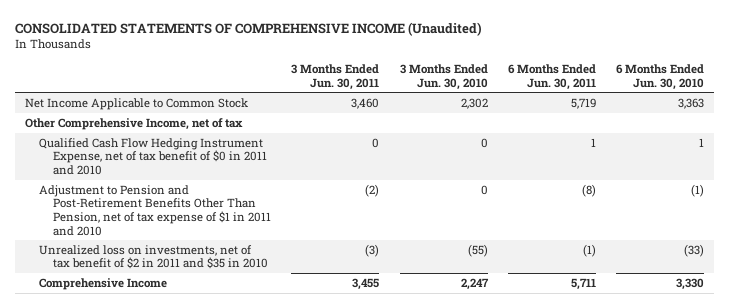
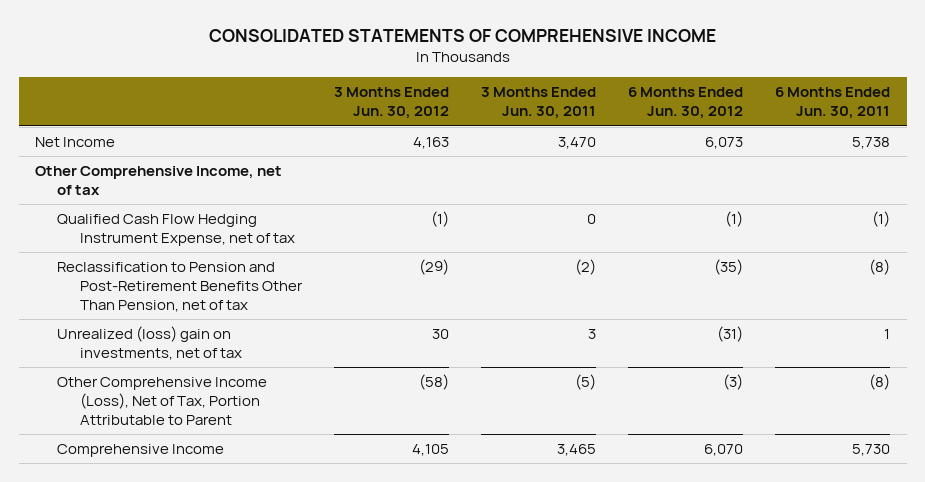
[15,21,483,36] CONSOLIDATED STATEMENTS OF COMPREHENSIVE INCOME (Unaudited) -> [208,28,716,42] CONSOLIDATED STATEMENTS OF COMPREHENSIVE INCOME
[399,63,488,90] 3 Months Ended Jun. 30, 2010 -> none
[616,63,705,90] 6 Months Ended Jun. 30, 2010 -> none
none -> [334,87,450,120] 3 Months Ended Jun. 30, 2012
none -> [628,87,744,120] 6 Months Ended Jun. 30, 2012
[25,97,249,110] Net Income Applicable to Common Stock -> none
none -> [34,137,115,148] Net Income
[39,137,268,176] Qualified Cash Flow Hedging Instrument Expense, net of tax benefit of $0 in 2011 and 2010 -> [57,214,296,247] Qualified Cash Flow Hedging Instrument Expense, net of tax
[590,137,596,147] 1 -> [872,211,891,228] (1)
[39,184,272,236] Adjustment to Pension and Post-Retirement Benefits Other Than Pension, net of tax expense of $1 in 2011 and 2010 -> [57,262,304,313] Reclassification to Pension and Post-Retirement Benefits Other Than Pension, net of tax
[39,244,269,270] Unrealized loss on investments, net of tax benefit of $2 in 2011 and $35 in 2010 -> [57,326,243,361] Unrealized (loss) gain on investments, net of tax
[365,243,380,257] (3) -> [588,329,597,340] 3
[582,243,596,257] (1) -> [884,329,891,340] 1
none -> [57,377,268,426] Other Comprehensive Income (Loss), Net of Tax, Portion Attributable to Parent
[352,277,380,290] 3,455 -> [557,444,597,457] 3,465
[570,277,596,290] 5,711 -> [852,444,891,457] 5,730

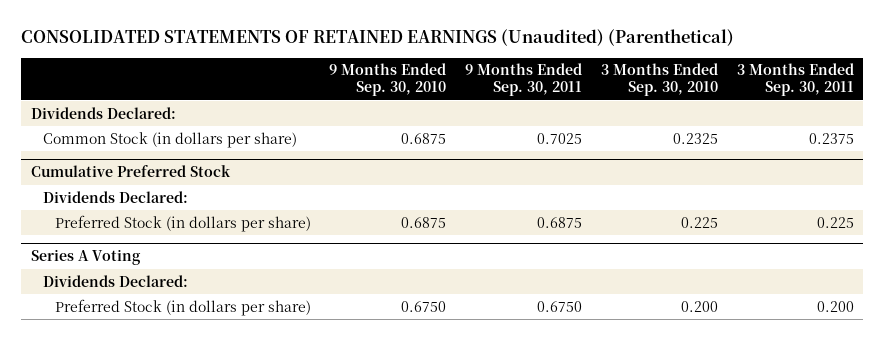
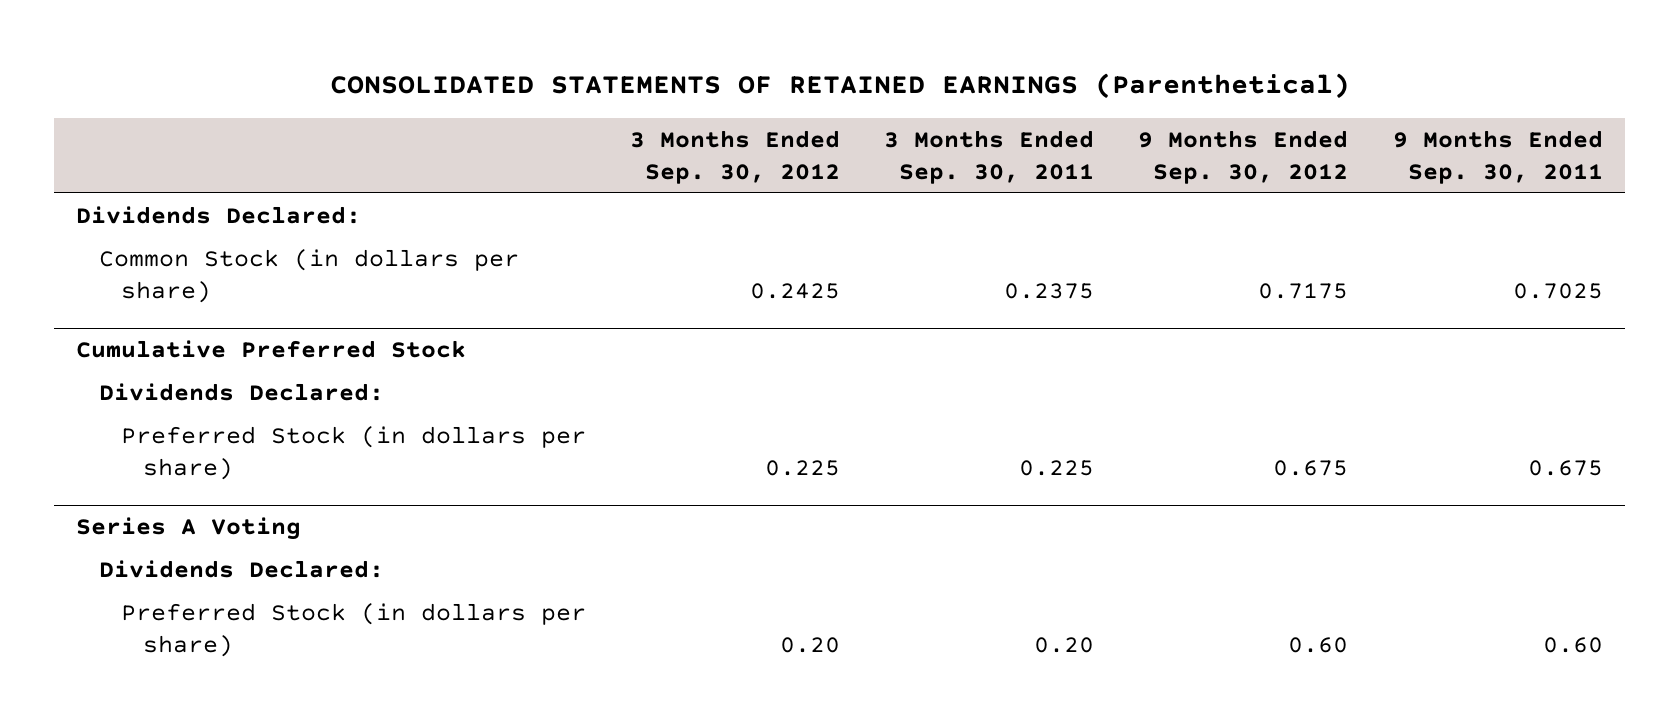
[21,29,735,47] CONSOLIDATED STATEMENTS OF RETAINED EARNINGS (Unaudited) (Parenthetical) -> [329,73,1350,100] CONSOLIDATED STATEMENTS OF RETAINED EARNINGS (Parenthetical)
[329,63,447,97] 9 Months Ended Sep. 30, 2010 -> none
[601,63,719,97] 3 Months Ended Sep. 30, 2010 -> none
none -> [629,129,840,184] 3 Months Ended Sep. 30, 2012
none -> [1138,129,1349,184] 9 Months Ended Sep. 30, 2012
[537,216,583,228] 0.6875 -> [1527,459,1603,476] 0.675
[537,300,583,312] 0.6750 -> [1542,636,1603,653] 0.60
[816,300,854,312] 0.200 -> [1034,636,1095,653] 0.20

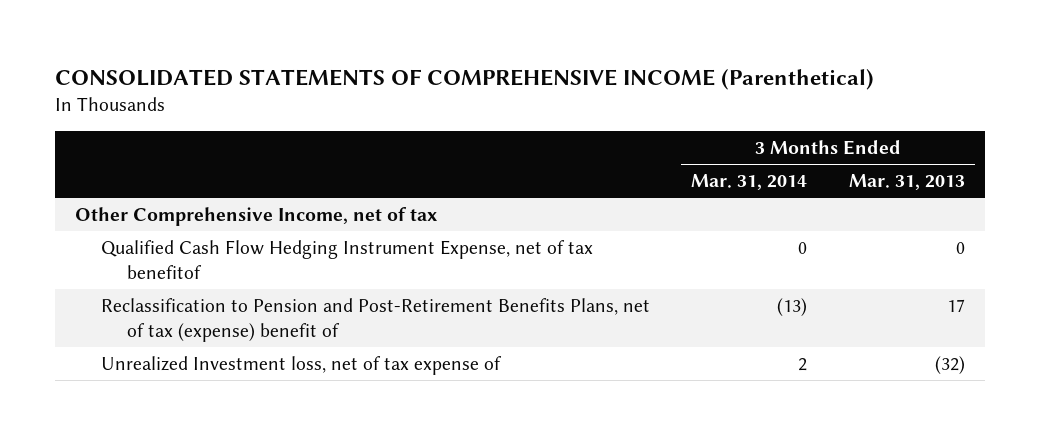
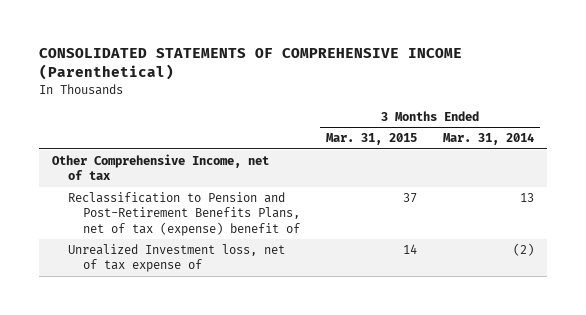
[848,174,965,191] Mar. 31, 2013 -> none
none -> [326,133,418,146] Mar. 31, 2015
[100,239,593,279] Qualified Cash Flow Hedging Instrument Expense, net of tax benefitof -> none
[777,297,808,316] (13) -> [519,193,534,203] 13
[798,357,808,371] 2 -> [512,243,534,257] (2)

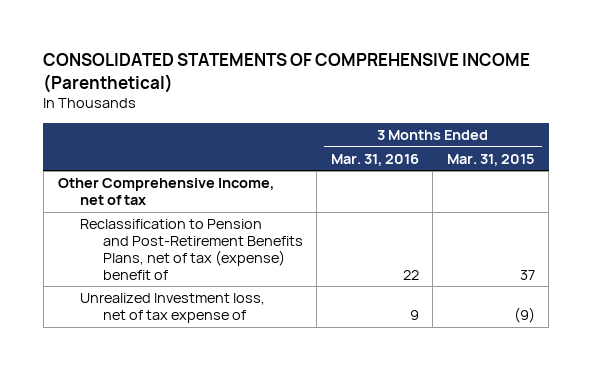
[442,133,534,146] Mar. 31, 2014 -> none
none -> [330,153,419,166] Mar. 31, 2016
[403,244,418,255] 14 -> [513,307,535,324] (9)

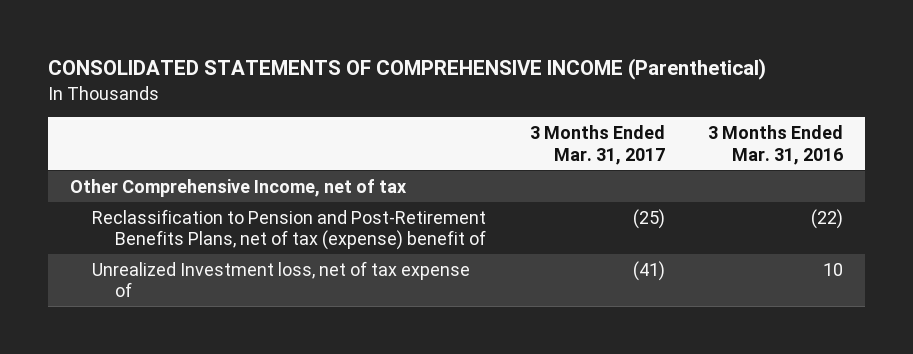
[446,153,535,166] Mar. 31, 2015 -> none
none -> [529,125,665,165] 3 Months Ended Mar. 31, 2017
[402,269,419,280] 22 -> [811,208,844,229] (22)
[409,310,419,321] 9 -> [823,262,844,276] 10

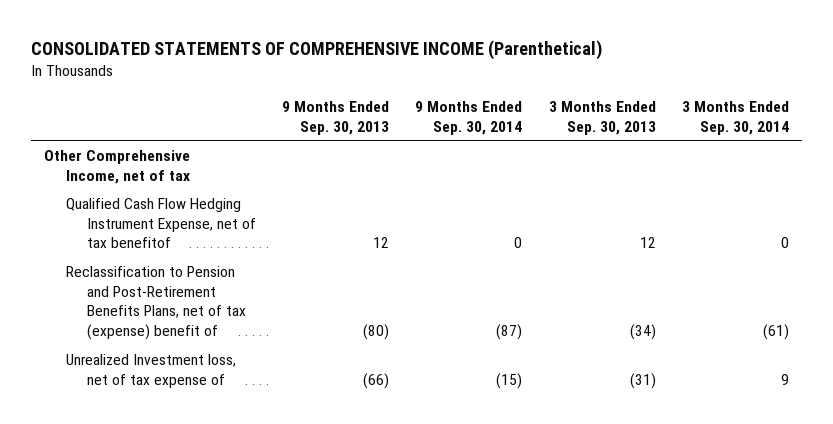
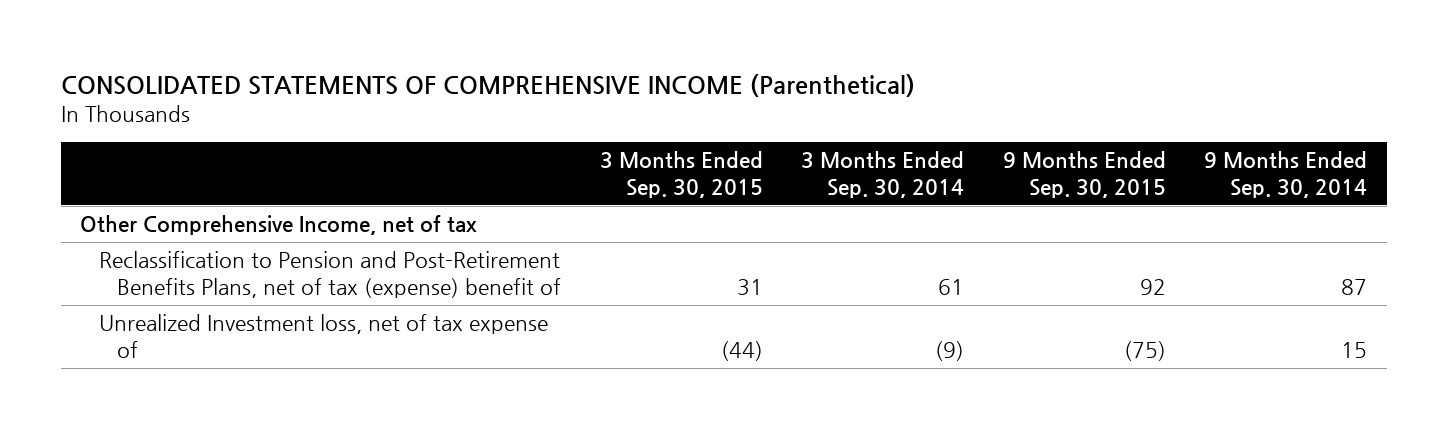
[282,100,390,135] 9 Months Ended Sep. 30, 2013 -> none
[548,100,656,135] 3 Months Ended Sep. 30, 2013 -> none
none -> [599,151,763,198] 3 Months Ended Sep. 30, 2015
none -> [1002,151,1166,198] 9 Months Ended Sep. 30, 2015
[65,197,256,249] Qualified Cash Flow Hedging Instrument Expense, net of tax benefitof -> none
[496,323,523,340] (87) -> [1341,278,1368,295] 87
[762,323,789,340] (61) -> [938,278,965,295] 61
[496,372,523,389] (15) -> [1341,341,1368,358] 15
[780,373,789,385] 9 -> [935,340,965,361] (9)

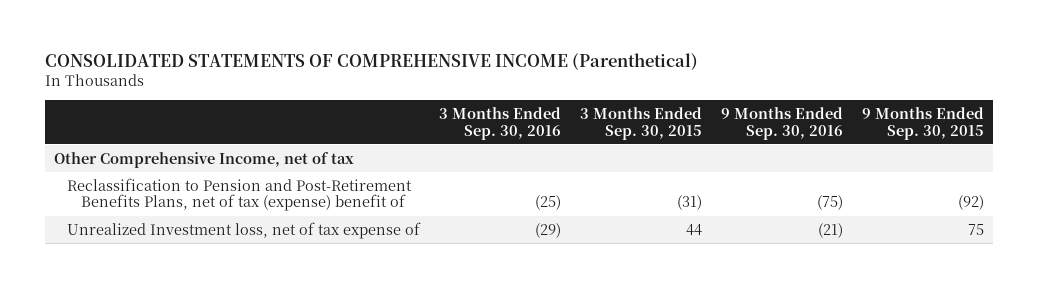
[801,151,965,198] 3 Months Ended Sep. 30, 2014 -> none
[1204,151,1368,198] 9 Months Ended Sep. 30, 2014 -> none
none -> [439,107,562,140] 3 Months Ended Sep. 30, 2016
none -> [720,107,843,140] 9 Months Ended Sep. 30, 2016
[736,278,763,296] 31 -> [677,195,703,211] (31)
[1139,278,1166,295] 92 -> [957,195,984,211] (92)
[720,340,763,361] (44) -> [686,223,703,236] 44
[1123,340,1166,361] (75) -> [967,223,984,235] 75

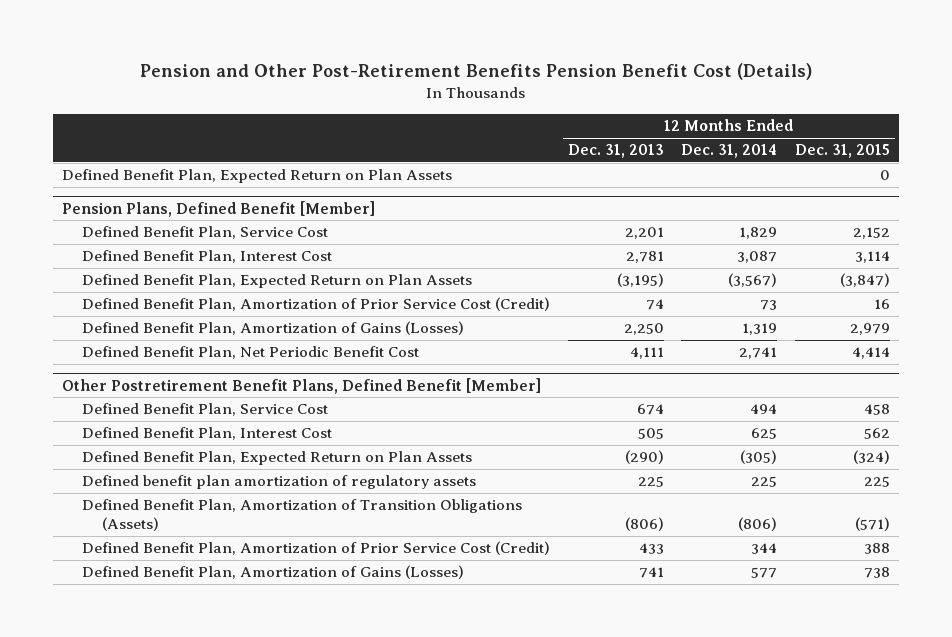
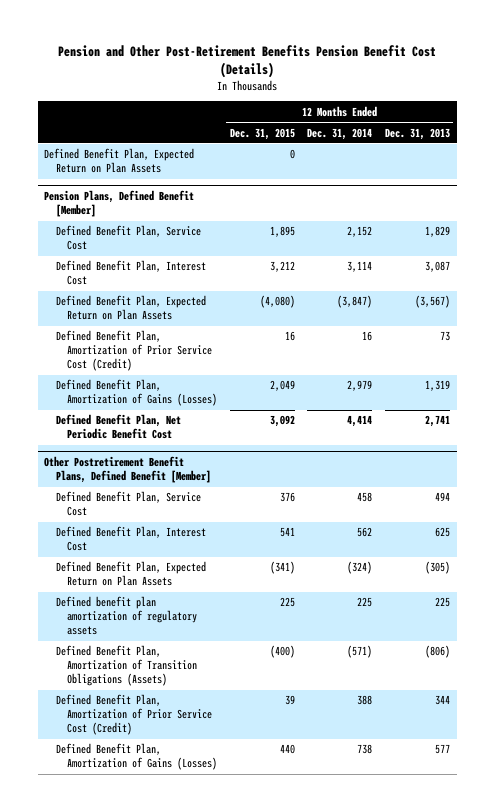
[624,227,664,240] 2,201 -> [425,226,451,238] 1,829
[739,227,778,240] 1,829 -> [347,226,373,238] 2,152
[853,227,891,240] 2,152 -> [269,226,295,238] 1,895
[625,251,664,264] 2,781 -> [425,261,451,273] 3,087
[737,251,778,264] 3,087 -> [347,261,373,273] 3,114
[855,251,891,264] 3,114 -> [269,261,295,273] 3,212
[616,273,664,288] (3,195) -> [415,295,451,309] (3,567)
[728,273,778,288] (3,567) -> [337,295,373,309] (3,847)
[840,273,891,288] (3,847) -> [259,295,295,309] (4,080)
[645,299,664,311] 74 -> [440,331,451,342] 73
[760,300,778,311] 73 -> [362,331,373,342] 16
[623,323,664,336] 2,250 -> [425,380,451,392] 1,319
[742,323,778,336] 1,319 -> [347,380,373,392] 2,979
[850,323,891,336] 2,979 -> [269,380,295,392] 2,049
[629,347,664,360] 4,111 -> [425,415,451,428] 2,741
[739,347,778,360] 2,741 -> [347,415,373,428] 4,414
[852,347,891,360] 4,414 -> [269,415,295,428] 3,092
[636,404,664,416] 674 -> [435,492,451,502] 494
[750,404,778,415] 494 -> [357,492,373,503] 458
[864,404,891,416] 458 -> [279,492,295,503] 376
[637,428,664,440] 505 -> [435,527,451,538] 625
[751,428,778,440] 625 -> [357,527,373,538] 562
[864,428,891,440] 562 -> [279,527,295,538] 541
[624,450,664,465] (290) -> [425,561,451,575] (305)
[740,450,778,465] (305) -> [347,561,373,575] (324)
[853,450,891,465] (324) -> [269,561,295,575] (341)
[738,517,778,532] (806) -> [347,645,373,659] (571)
[855,517,891,532] (571) -> [269,645,295,659] (400)
[638,543,664,555] 433 -> [435,695,451,706] 344
[751,543,778,555] 344 -> [357,695,373,706] 388
[864,543,891,555] 388 -> [284,695,295,706] 39
[638,567,664,579] 741 -> [435,744,451,755] 577
[751,567,778,579] 577 -> [357,744,373,755] 738
[864,567,891,579] 738 -> [279,744,295,755] 440

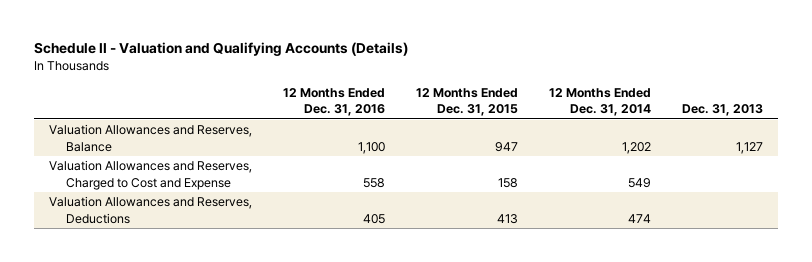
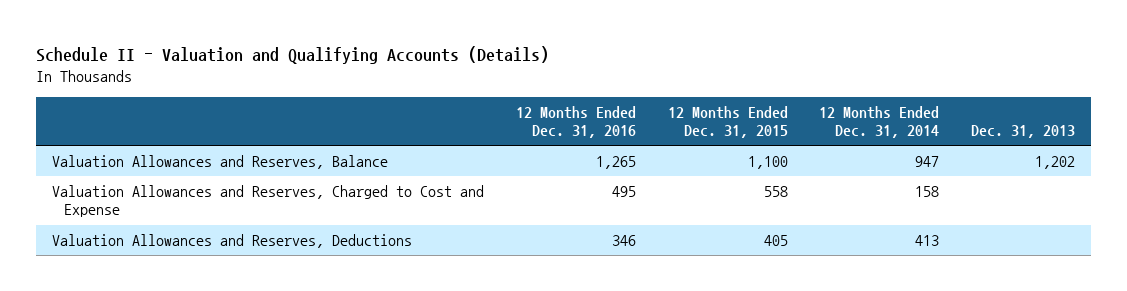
[358,141,386,154] 1,100 -> [596,156,637,170] 1,265
[495,141,519,152] 947 -> [747,156,788,170] 1,100
[621,141,651,154] 1,202 -> [915,156,940,168] 947
[735,141,763,154] 1,127 -> [1035,156,1076,170] 1,202
[363,177,386,188] 558 -> [612,186,637,198] 495
[498,177,519,188] 158 -> [763,186,788,198] 558
[627,177,651,188] 549 -> [915,186,940,198] 158
[363,213,386,224] 405 -> [612,235,637,247] 346
[497,213,519,224] 413 -> [763,235,788,247] 405
[627,213,651,223] 474 -> [915,235,940,247] 413

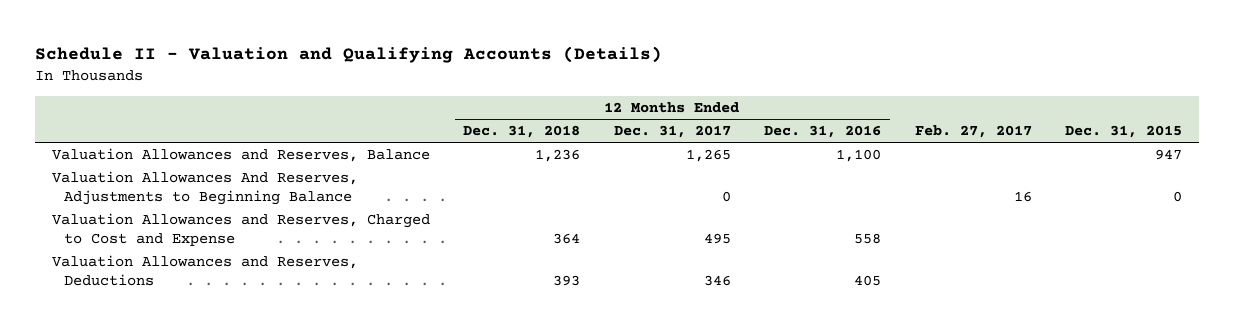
[667,105,788,139] 12 Months Ended Dec. 31, 2015 -> none
[819,105,940,139] 12 Months Ended Dec. 31, 2014 -> none
[971,125,1076,139] Dec. 31, 2013 -> none
none -> [463,125,581,139] Dec. 31, 2018
none -> [613,125,731,139] Dec. 31, 2017
none -> [914,125,1032,139] Feb. 27, 2017
none -> [1065,125,1183,139] Dec. 31, 2015
[596,156,637,170] 1,265 -> [836,149,882,163] 1,100
none -> [51,171,358,205] Valuation Allowances And Reserves, Adjustments to Beginning Balance
[612,186,637,198] 495 -> [854,232,882,244] 558
[612,235,637,247] 346 -> [854,274,882,286] 405

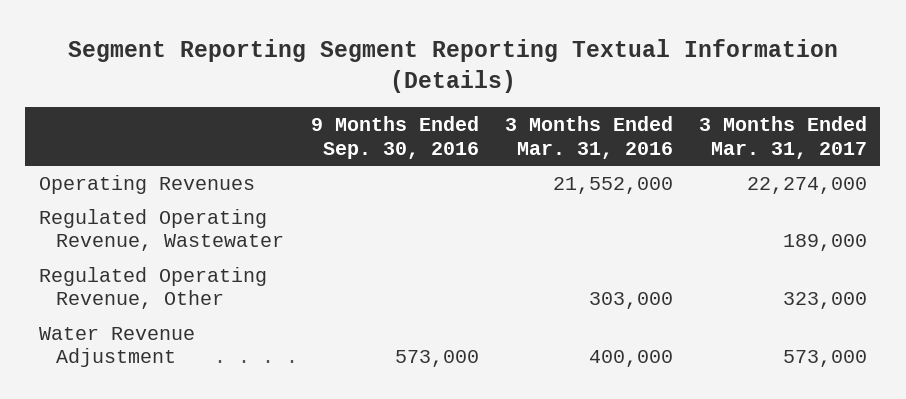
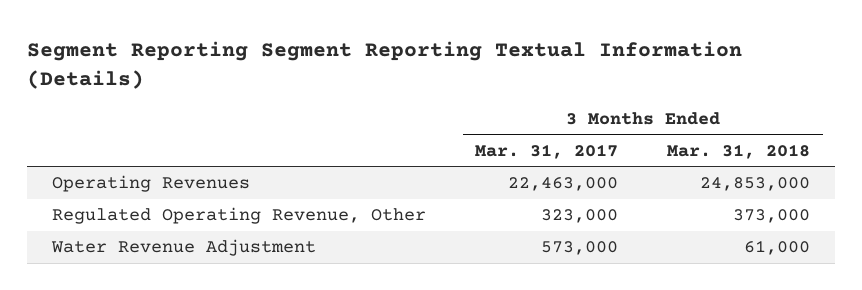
[310,116,479,159] 9 Months Ended Sep. 30, 2016 -> none
[504,116,673,159] 3 Months Ended Mar. 31, 2016 -> none
none -> [667,144,811,160] Mar. 31, 2018
[38,208,285,252] Regulated Operating Revenue, Wastewater -> none
[747,176,868,194] 22,274,000 -> [508,177,619,192] 22,463,000

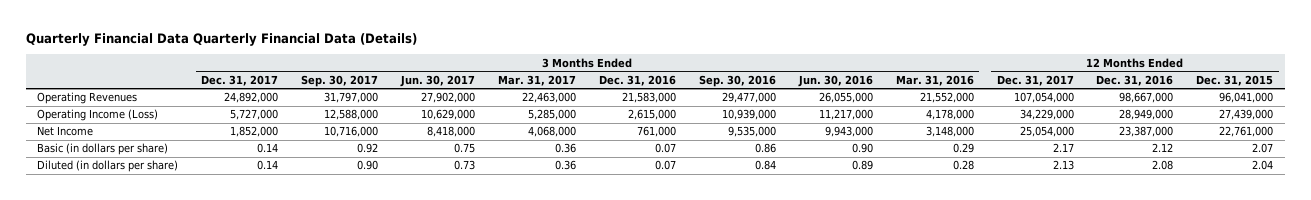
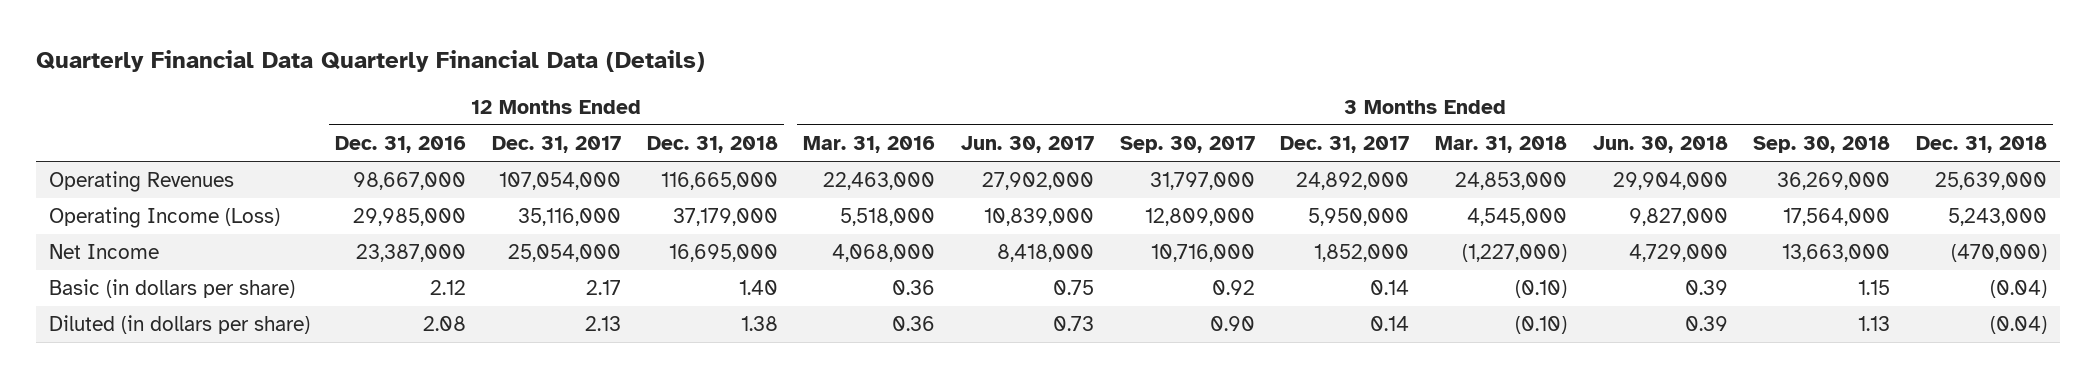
[498,74,577,86] Mar. 31, 2017 -> none
[598,74,676,86] Dec. 31, 2016 -> none
[698,74,776,87] Sep. 30, 2016 -> none
[797,74,873,87] Jun. 30, 2016 -> none
[1196,74,1274,86] Dec. 31, 2015 -> none
none -> [646,135,778,153] Dec. 31, 2018
none -> [1434,135,1567,153] Mar. 31, 2018
none -> [1592,135,1728,153] Jun. 30, 2018
none -> [1753,135,1891,153] Sep. 30, 2018
none -> [1915,135,2047,153] Dec. 31, 2018
[919,92,974,104] 21,552,000 -> [823,172,936,191] 22,463,000
[230,109,279,121] 5,727,000 -> [1308,208,1410,227] 5,950,000
[324,109,379,121] 12,588,000 -> [1144,208,1255,227] 12,809,000
[421,109,476,121] 10,629,000 -> [983,208,1094,227] 10,839,000
[925,109,974,121] 4,178,000 -> [840,208,936,227] 5,518,000
[1019,109,1074,121] 34,229,000 -> [517,208,621,227] 35,116,000
[1119,109,1174,121] 28,949,000 -> [353,208,467,227] 29,985,000
[925,126,974,138] 3,148,000 -> [832,244,936,263] 4,068,000
[952,143,974,154] 0.29 -> [892,280,936,296] 0.36
[952,160,974,171] 0.28 -> [892,316,936,332] 0.36

